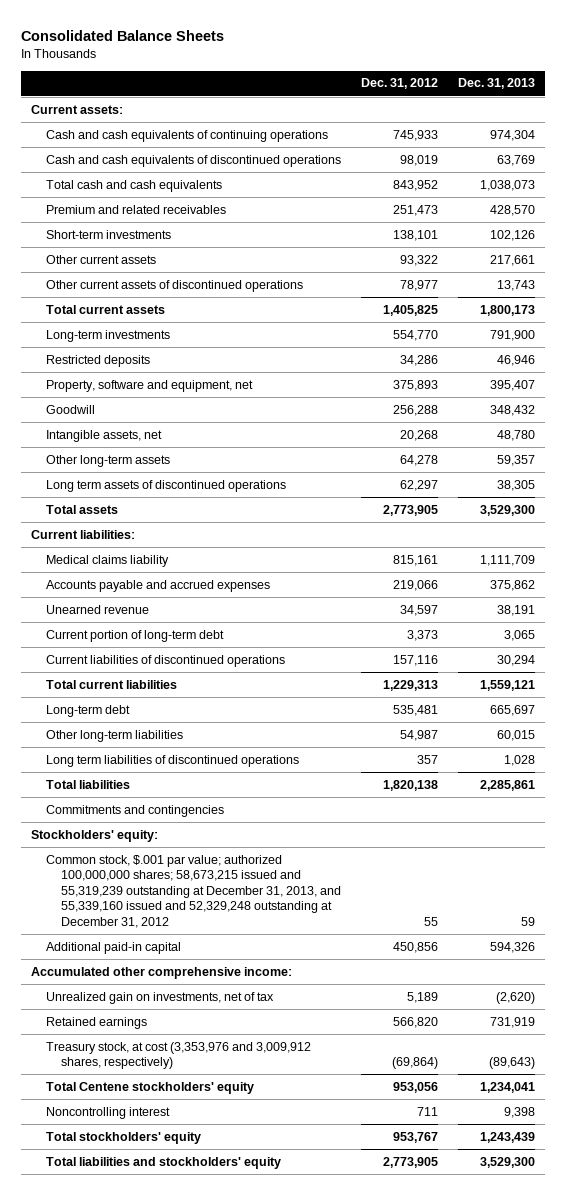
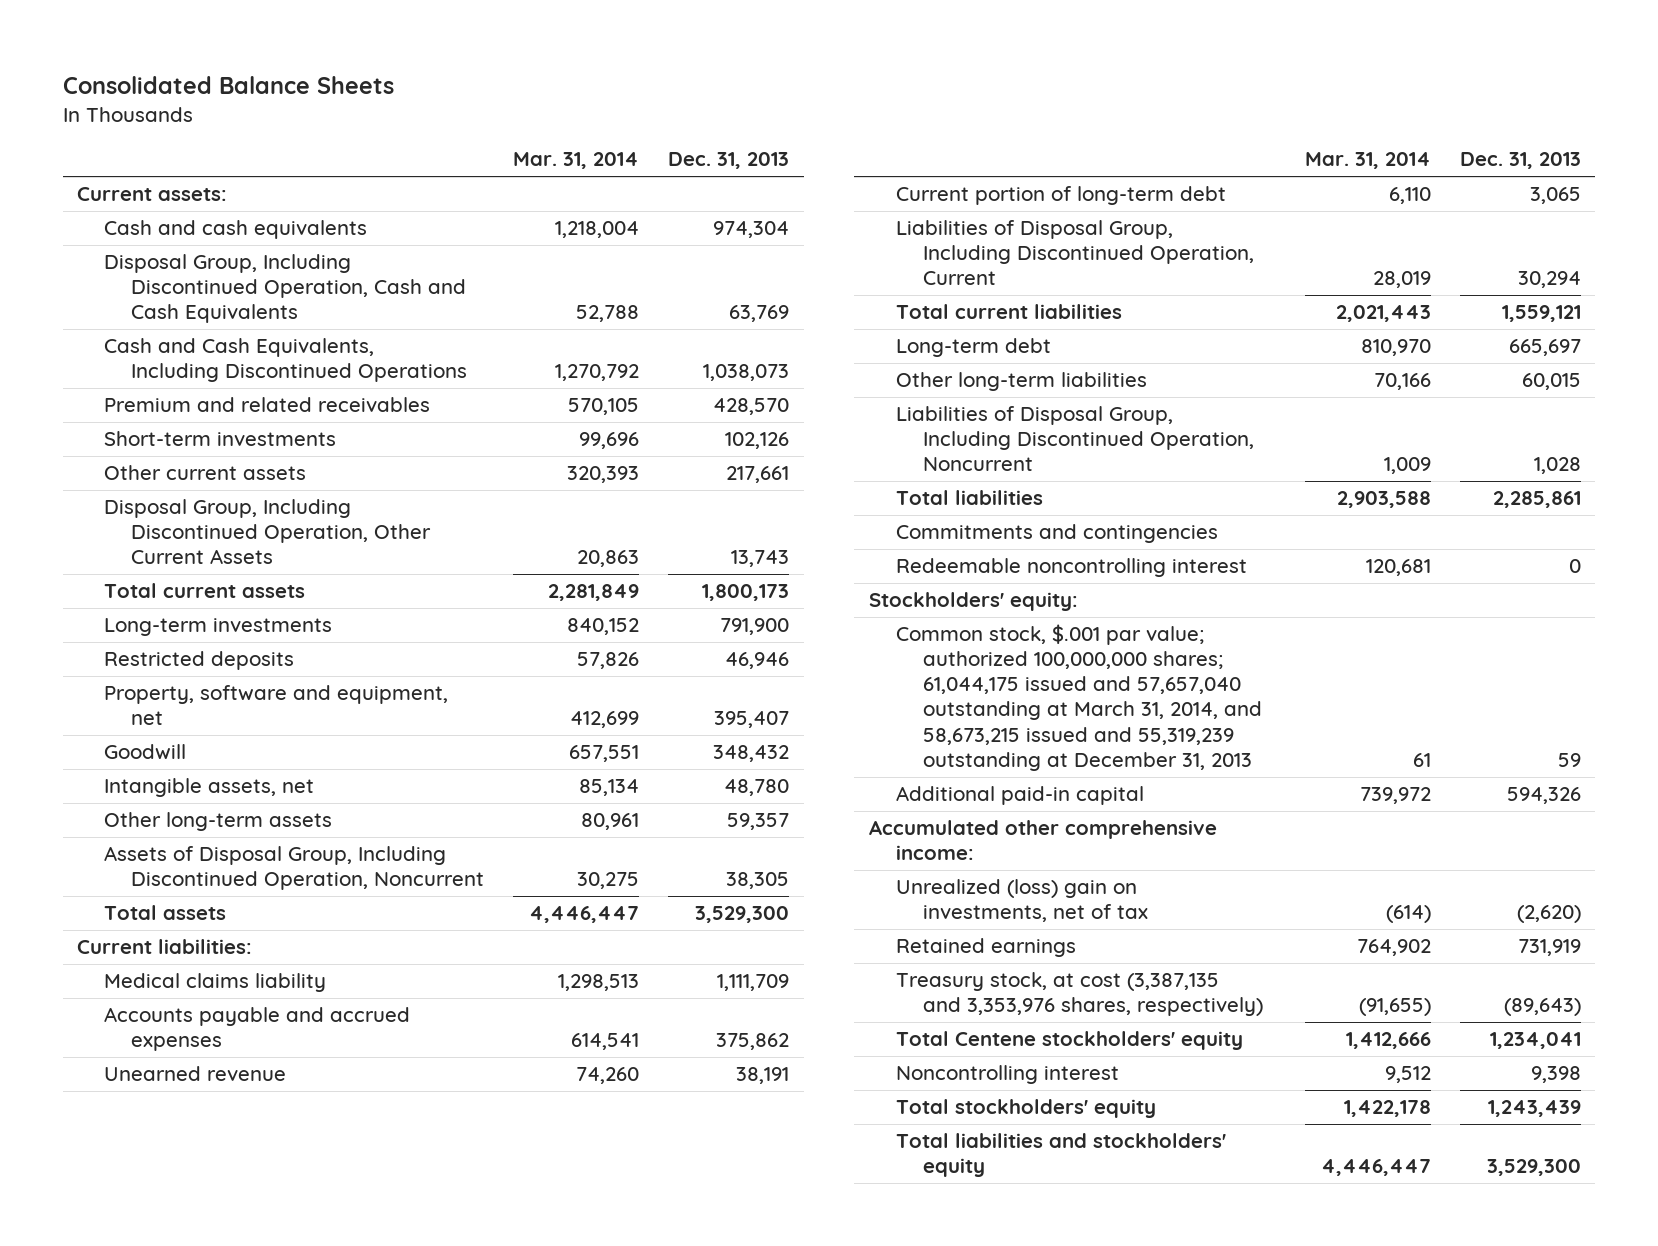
[360,78,438,90] Dec. 31, 2012 -> none
none -> [513,152,640,170] Mar. 31, 2014
[45,129,328,142] Cash and cash equivalents of continuing operations -> [104,220,368,240] Cash and cash equivalents
[45,154,341,167] Cash and cash equivalents of discontinued operations -> [104,254,467,324] Disposal Group, Including Discontinued Operation, Cash and Cash Equivalents
[45,179,222,192] Total cash and cash equivalents -> [104,338,468,383] Cash and Cash Equivalents, Including Discontinued Operations
[45,279,303,292] Other current assets of discontinued operations -> [104,499,432,565] Disposal Group, Including Discontinued Operation, Other Current Assets
[45,479,286,492] Long term assets of discontinued operations -> [104,846,485,891] Assets of Disposal Group, Including Discontinued Operation, Noncurrent
[45,654,285,667] Current liabilities of discontinued operations -> [895,220,1254,286] Liabilities of Disposal Group, Including Discontinued Operation, Current
[45,754,299,767] Long term liabilities of discontinued operations -> [895,406,1254,472] Liabilities of Disposal Group, Including Discontinued Operation, Noncurrent
none -> [895,558,1247,578] Redeemable noncontrolling interest
[45,854,341,928] Common stock, $.001 par value; authorized 100,000,000 shares; 58,673,215 issued and 55,319,239 outstanding at December 31, 2013, and 55,339,160 issued and 52,329,248 outstanding at December 31, 2012 -> [895,624,1262,771] Common stock, $.001 par value; authorized 100,000,000 shares; 61,044,175 issued and 57,657,040 outstanding at March 31, 2014, and 58,673,215 issued and 55,319,239 outstanding at December 31, 2013
[45,991,274,1004] Unrealized gain on investments, net of tax -> [895,879,1148,923] Unrealized (loss) gain on investments, net of tax
[45,1041,311,1070] Treasury stock, at cost (3,353,976 and 3,009,912 shares, respectively) -> [895,972,1263,1017] Treasury stock, at cost (3,387,135 and 3,353,976 shares, respectively)

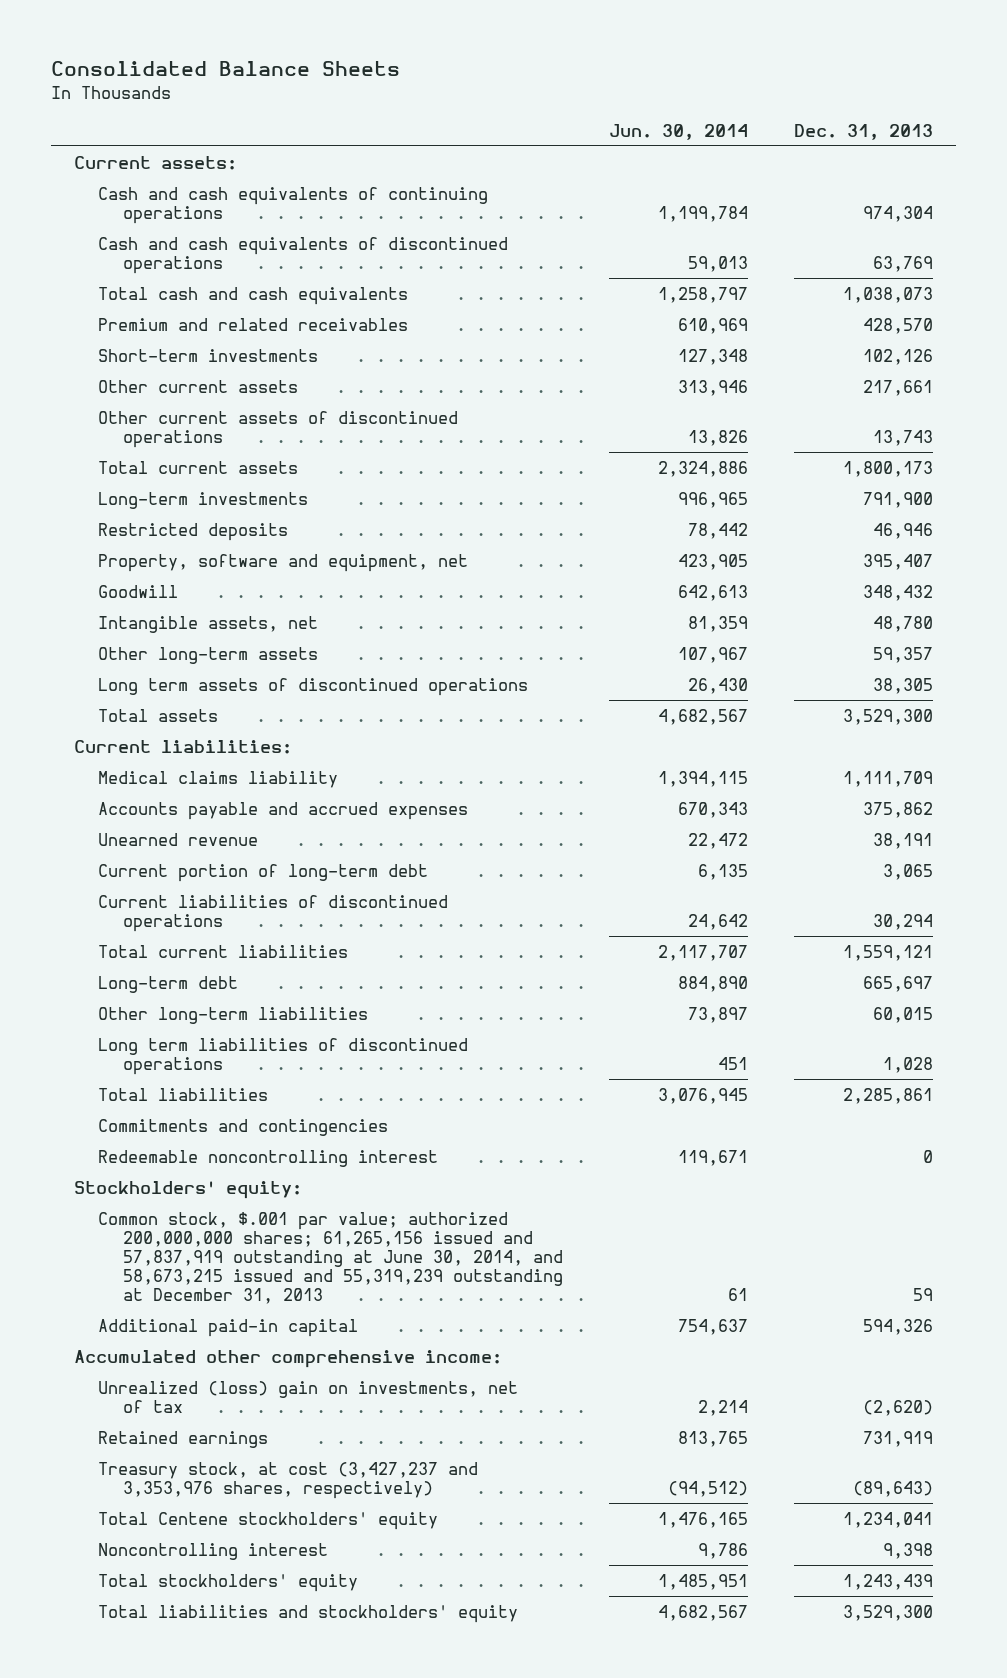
[513,152,640,170] Mar. 31, 2014 -> none
none -> [608,123,748,140] Jun. 30, 2014
[104,220,368,240] Cash and cash equivalents -> [98,186,489,224] Cash and cash equivalents of continuing operations
[104,254,467,324] Disposal Group, Including Discontinued Operation, Cash and Cash Equivalents -> [98,236,509,274] Cash and cash equivalents of discontinued operations
[104,338,468,383] Cash and Cash Equivalents, Including Discontinued Operations -> [98,286,409,305] Total cash and cash equivalents
[104,499,432,565] Disposal Group, Including Discontinued Operation, Other Current Assets -> [98,410,459,448] Other current assets of discontinued operations
[104,846,485,891] Assets of Disposal Group, Including Discontinued Operation, Noncurrent -> [98,677,529,696] Long term assets of discontinued operations
[895,220,1254,286] Liabilities of Disposal Group, Including Discontinued Operation, Current -> [98,894,449,932] Current liabilities of discontinued operations
[895,406,1254,472] Liabilities of Disposal Group, Including Discontinued Operation, Noncurrent -> [98,1037,469,1075] Long term liabilities of discontinued operations
[895,624,1262,771] Common stock, $.001 par value; authorized 100,000,000 shares; 61,044,175 issued and 57,657,040 outstanding at March 31, 2014, and 58,673,215 issued and 55,319,239 outstanding at December 31, 2013 -> [98,1211,563,1304] Common stock, $.001 par value; authorized 200,000,000 shares; 61,265,156 issued and 57,837,919 outstanding at June 30, 2014, and 58,673,215 issued and 55,319,239 outstanding at December 31, 2013
[895,972,1263,1017] Treasury stock, at cost (3,387,135 and 3,353,976 shares, respectively) -> [98,1461,479,1499] Treasury stock, at cost (3,427,237 and 3,353,976 shares, respectively)

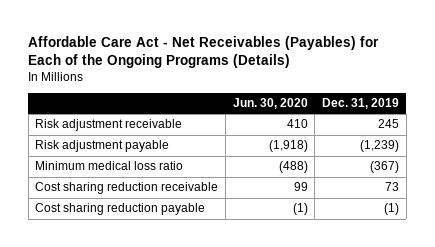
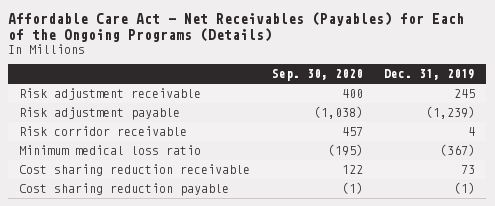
[232,98,308,110] Jun. 30, 2020 -> none
none -> [271,69,363,82] Sep. 30, 2020
none -> [19,126,188,137] Risk corridor receivable

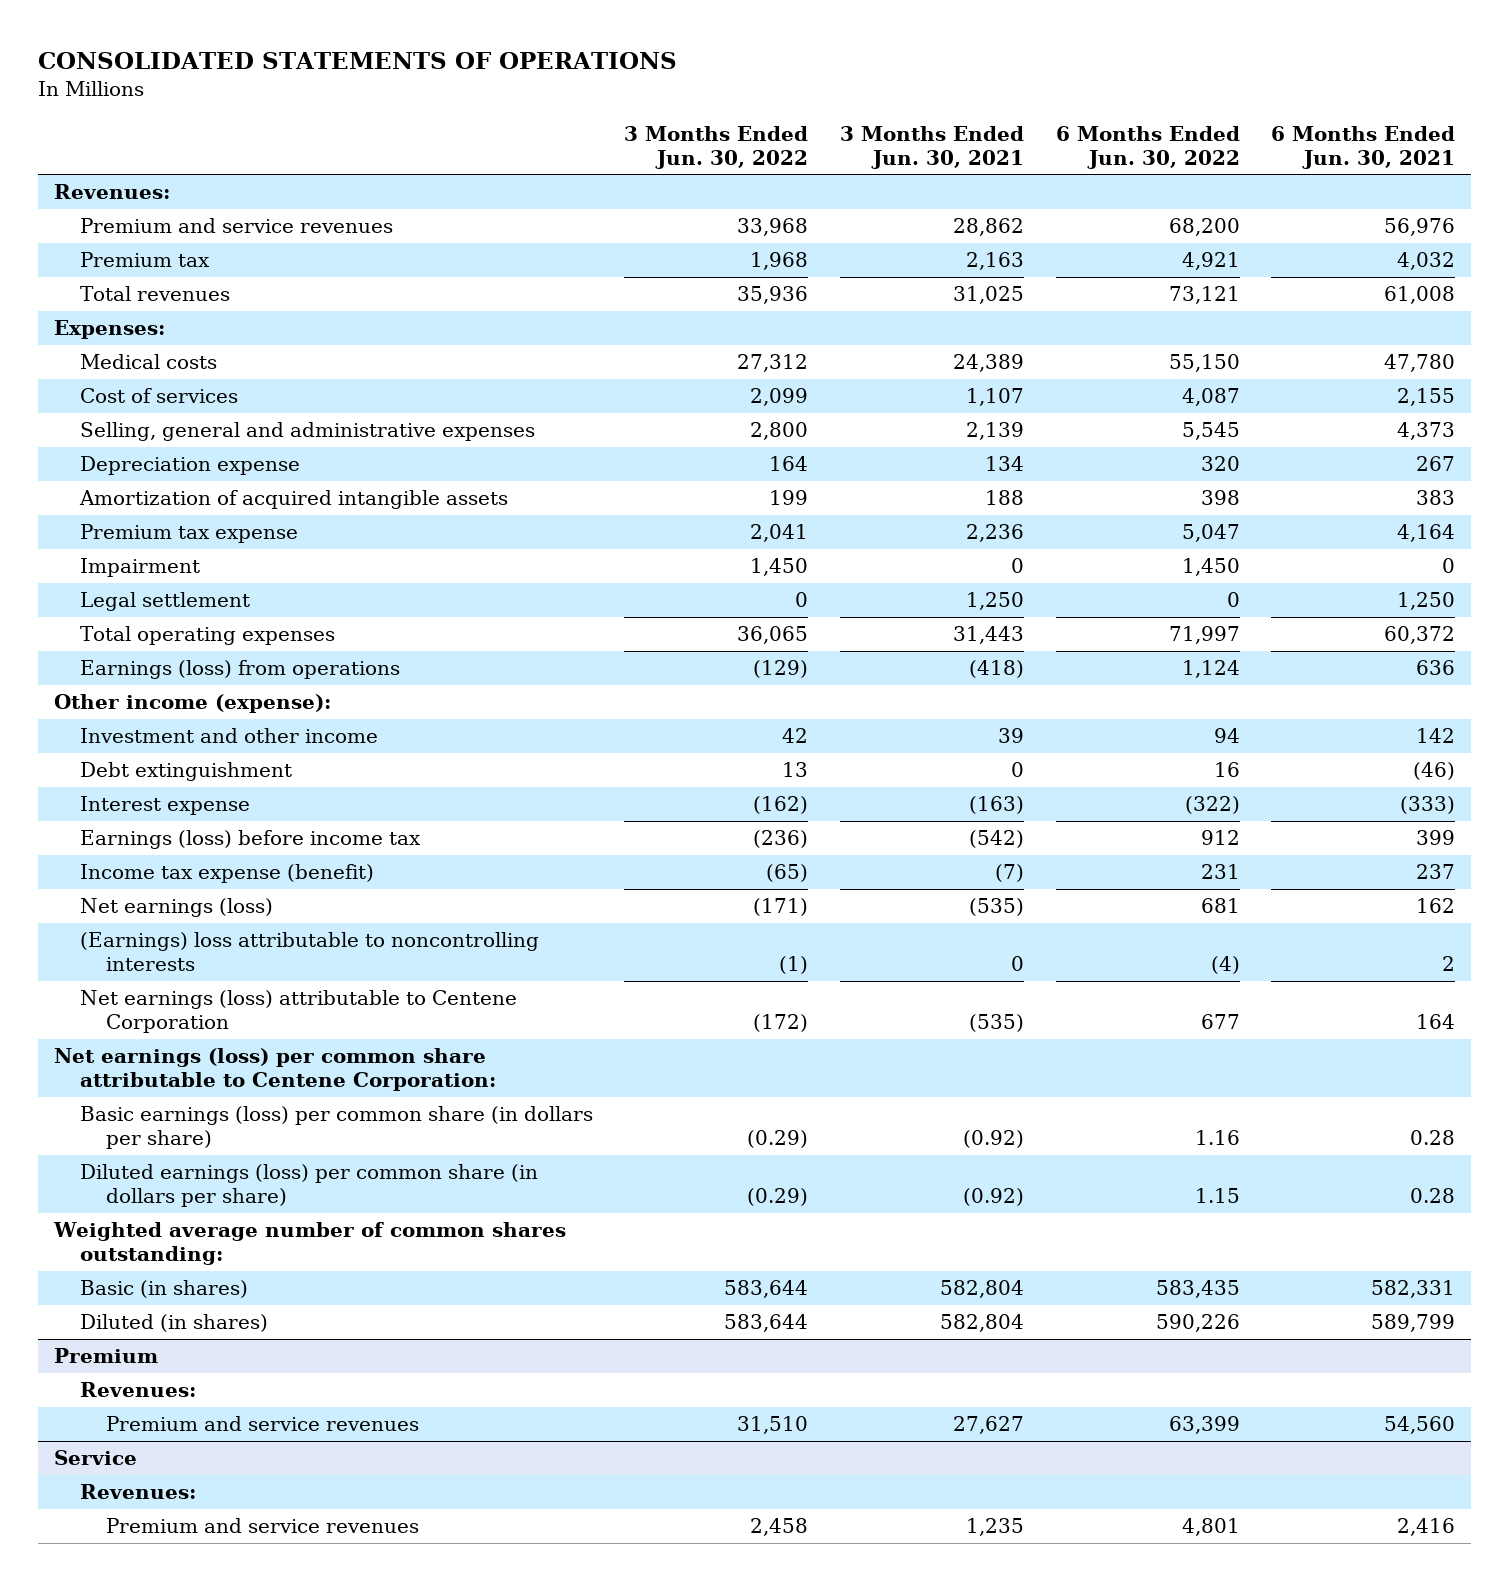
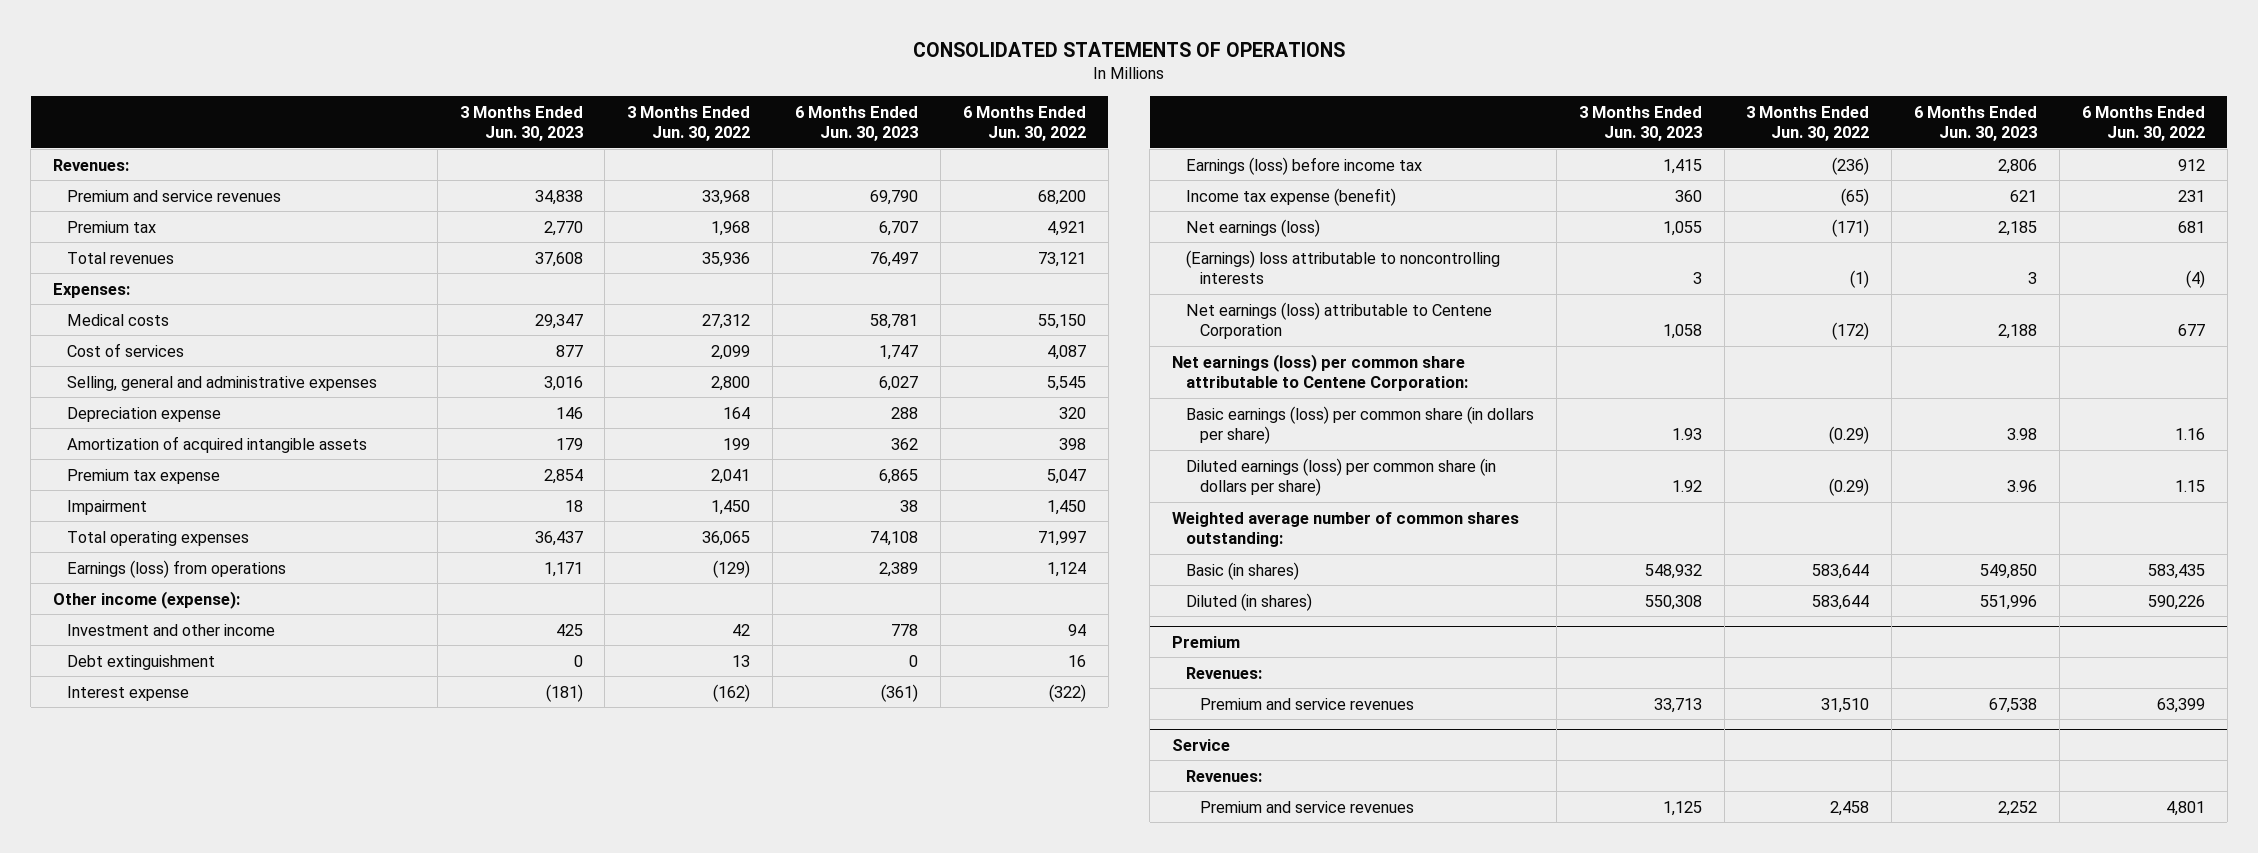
[839,125,1024,169] 3 Months Ended Jun. 30, 2021 -> none
[1271,125,1456,169] 6 Months Ended Jun. 30, 2021 -> none
none -> [459,105,583,141] 3 Months Ended Jun. 30, 2023
none -> [794,105,918,141] 6 Months Ended Jun. 30, 2023
[79,592,250,612] Legal settlement -> none

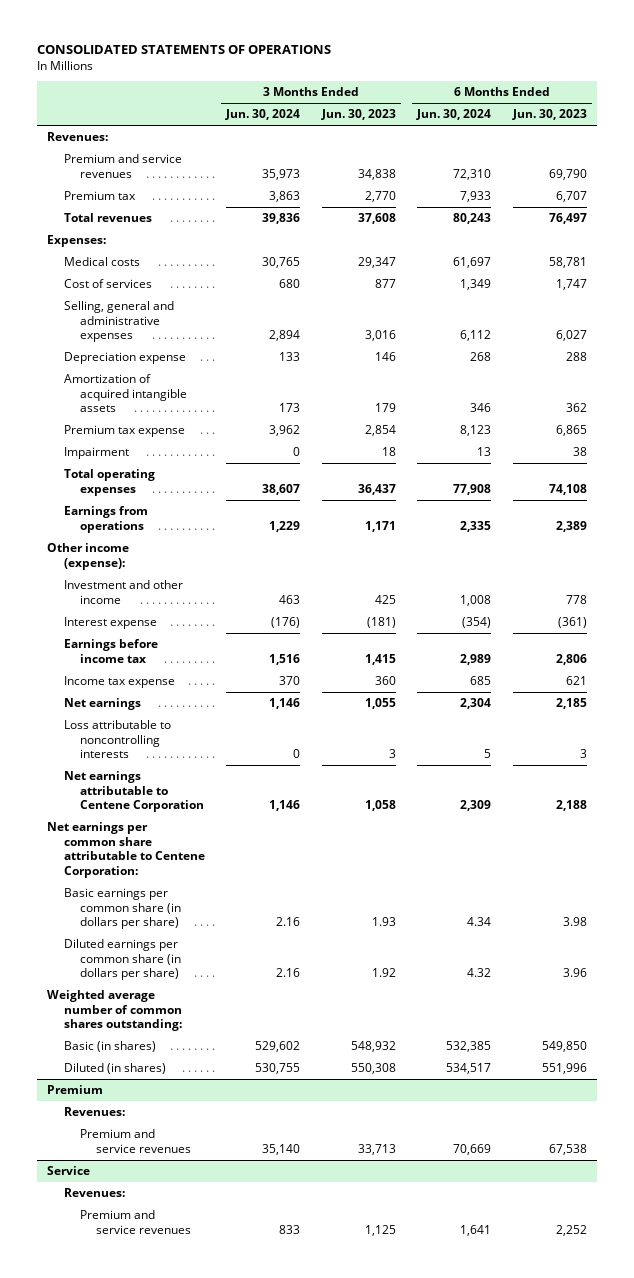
[627,105,751,141] 3 Months Ended Jun. 30, 2022 -> none
[962,105,1086,141] 6 Months Ended Jun. 30, 2022 -> none
none -> [225,109,301,121] Jun. 30, 2024
none -> [416,109,492,121] Jun. 30, 2024
[66,559,286,578] Earnings (loss) from operations -> [63,506,148,533] Earnings from operations
[66,654,215,670] Debt extinguishment -> none
[1185,156,1422,175] Earnings (loss) before income tax -> [63,639,158,663] Earnings before income tax
[1185,187,1396,206] Income tax expense (benefit) -> [63,676,175,689] Income tax expense
[1185,218,1320,237] Net earnings (loss) -> [63,698,141,711] Net earnings
[1185,249,1500,284] (Earnings) loss attributable to noncontrolling interests -> [63,720,171,759] Loss attributable to noncontrolling interests
[1185,301,1492,339] Net earnings (loss) attributable to Centene Corporation -> [63,771,204,813] Net earnings attributable to Centene Corporation
[1172,353,1468,391] Net earnings (loss) per common share attributable to Centene Corporation: -> [47,822,205,879] Net earnings per common share attributable to Centene Corporation:
[1185,405,1534,444] Basic earnings (loss) per common share (in dollars per share) -> [63,888,181,930] Basic earnings per common share (in dollars per share)
[1185,457,1496,496] Diluted earnings (loss) per common share (in dollars per share) -> [63,939,181,981] Diluted earnings per common share (in dollars per share)

